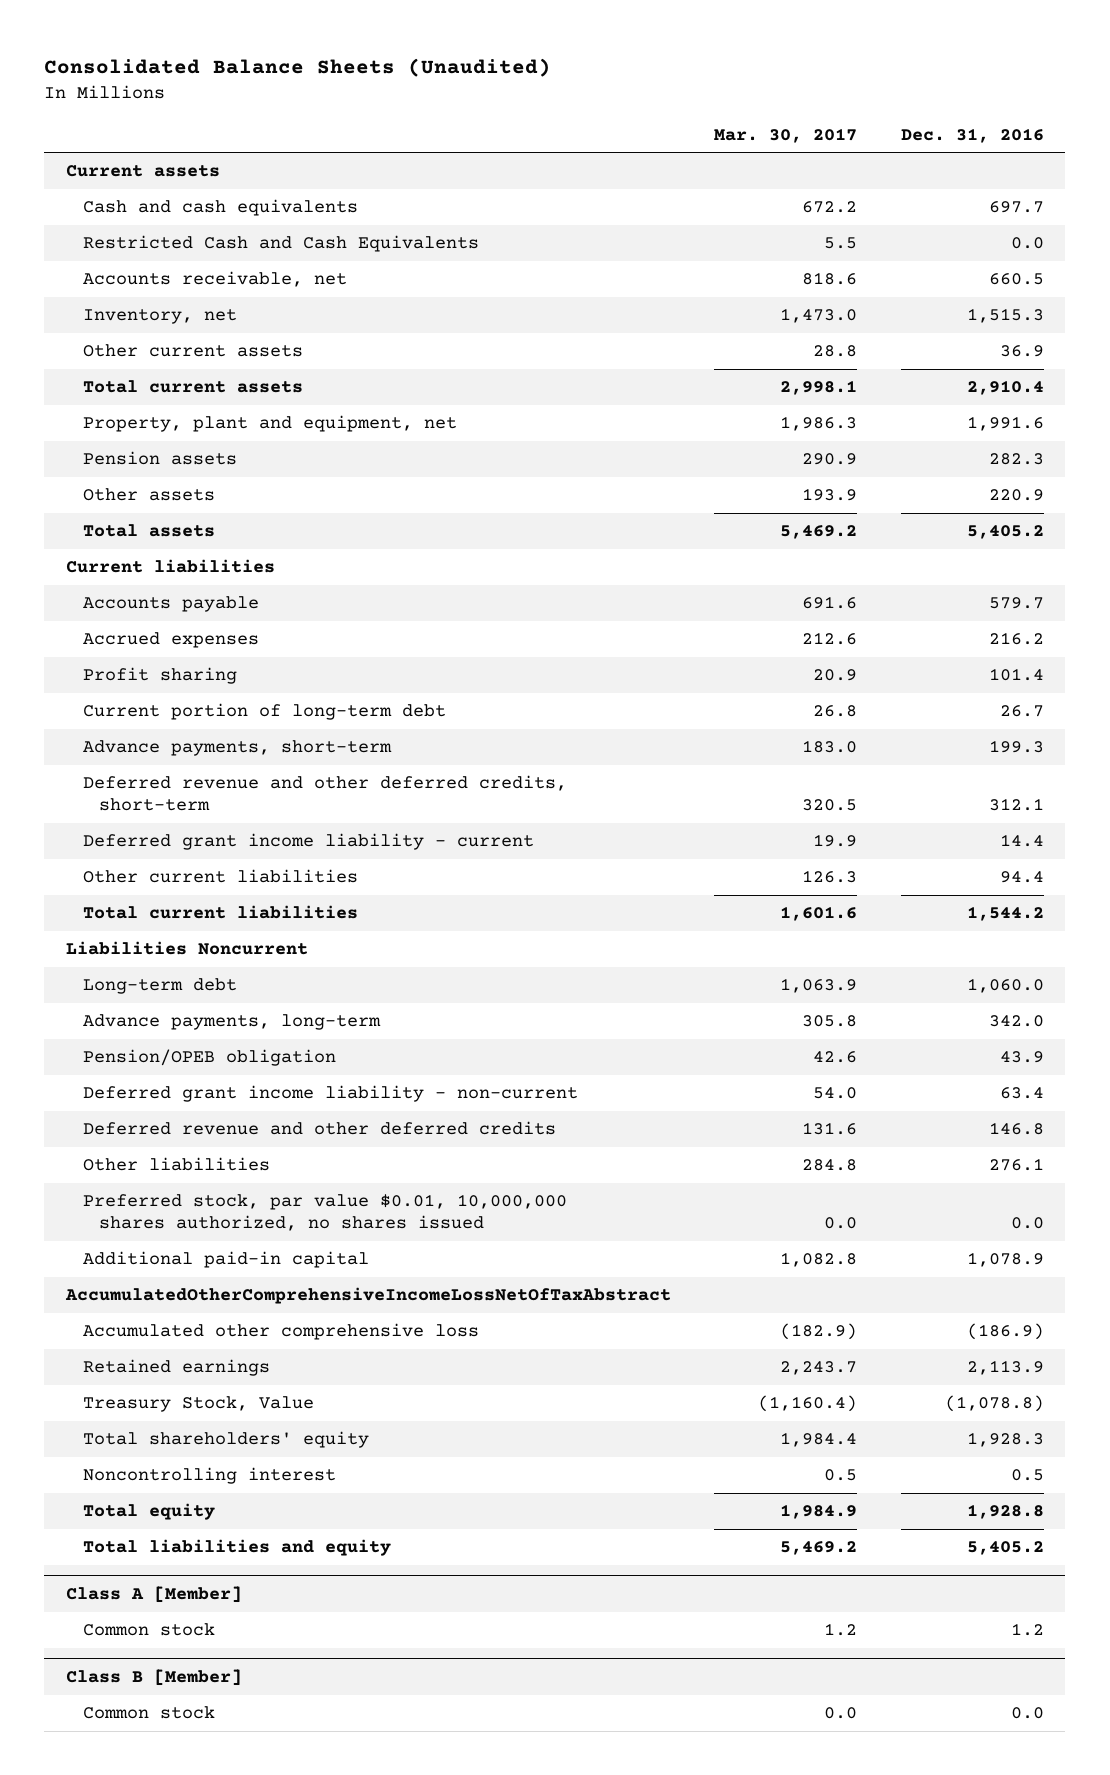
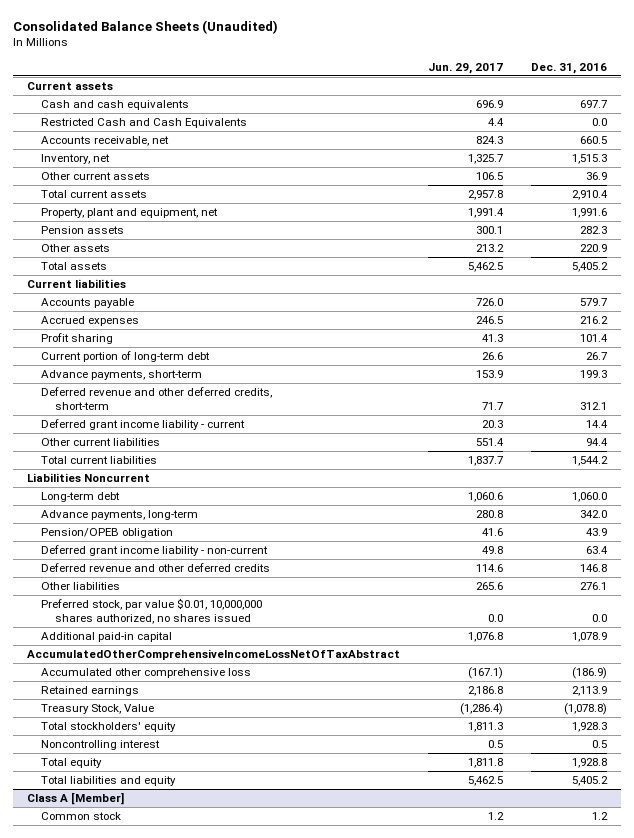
[714,127,858,143] Mar. 30, 2017 -> none
none -> [427,62,503,74] Jun. 29, 2017
[82,1431,369,1449] Total shareholders' equity -> [40,721,176,732] Total stockholders' equity
[65,1669,242,1687] Class B [Member] -> none
[82,1706,215,1720] Common stock -> none

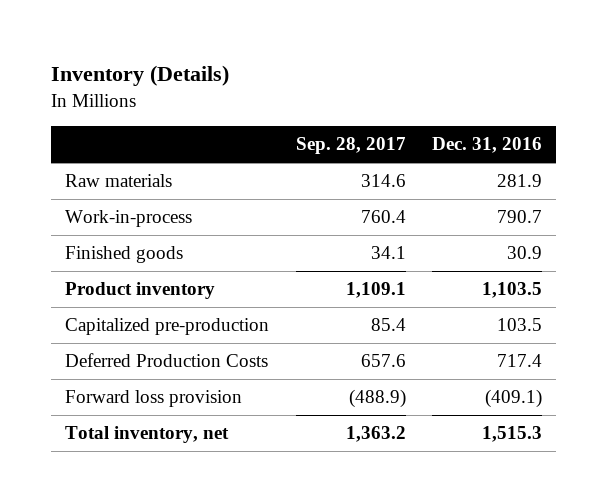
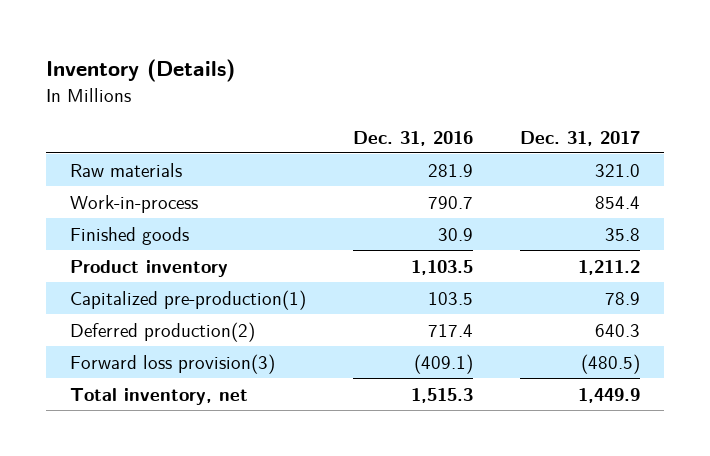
[295,137,406,155] Sep. 28, 2017 -> none
none -> [520,130,641,146] Dec. 31, 2017
[64,318,269,336] Capitalized pre-production -> [70,289,307,310] Capitalized pre-production(1)
[64,353,268,368] Deferred Production Costs -> [70,321,256,342] Deferred production(2)
[64,390,242,408] Forward loss provision -> [70,353,276,374] Forward loss provision(3)

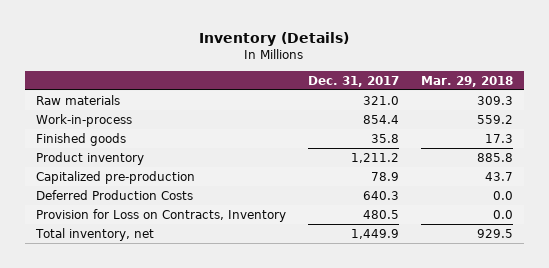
[353,130,474,146] Dec. 31, 2016 -> none
none -> [420,75,513,87] Mar. 29, 2018
[70,353,276,374] Forward loss provision(3) -> none
[70,289,307,310] Capitalized pre-production(1) -> [35,170,195,184] Capitalized pre-production
[70,321,256,342] Deferred production(2) -> [35,189,193,200] Deferred Production Costs
none -> [35,208,286,222] Provision for Loss on Contracts, Inventory

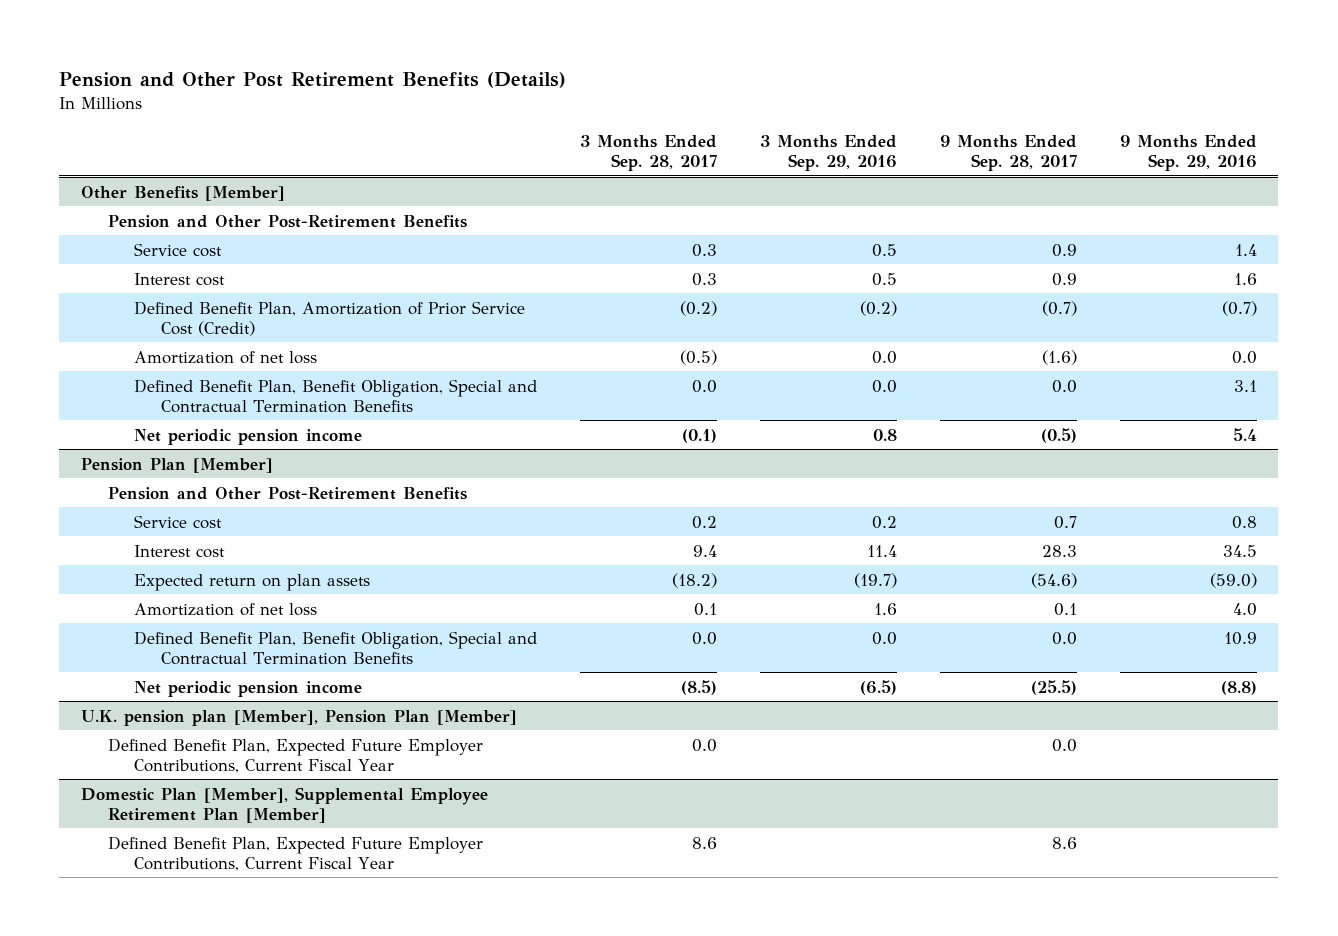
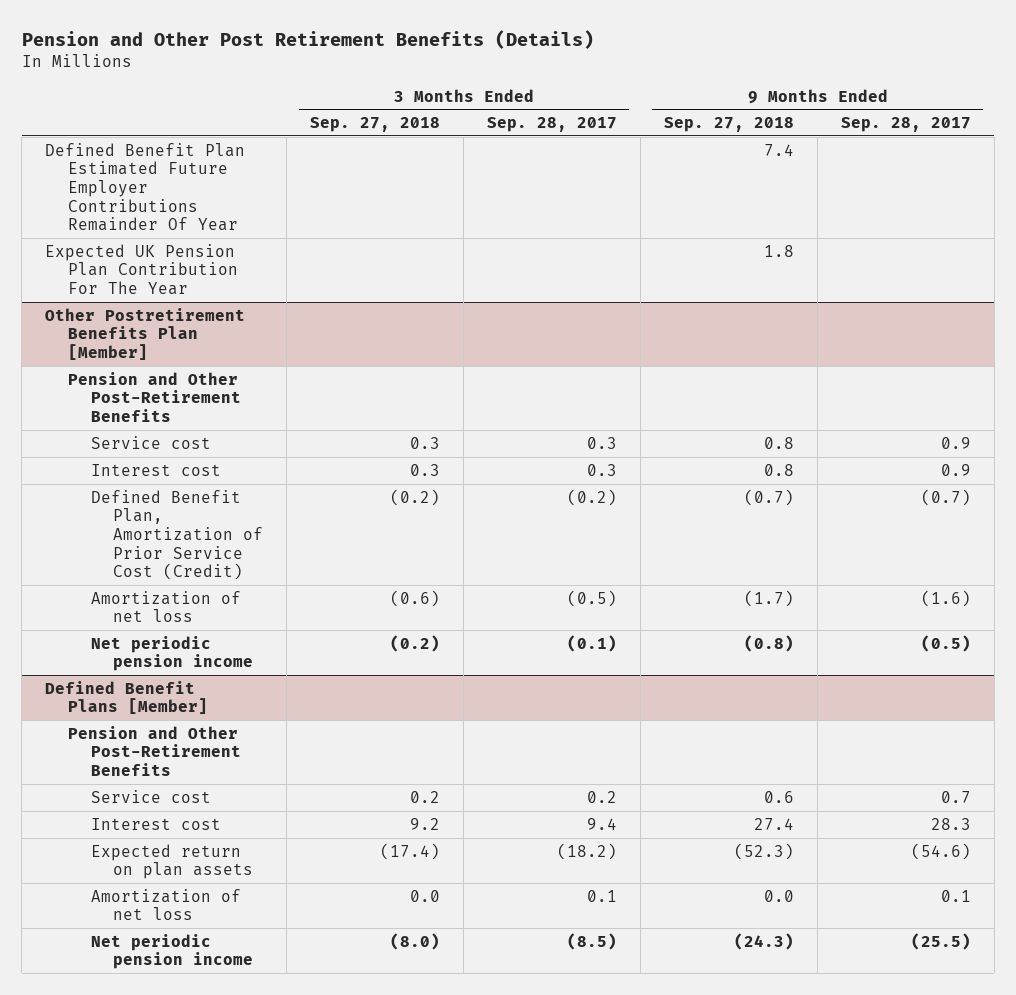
[760,135,898,172] 3 Months Ended Sep. 29, 2016 -> none
[1119,135,1257,172] 9 Months Ended Sep. 29, 2016 -> none
none -> [310,117,441,133] Sep. 27, 2018
none -> [664,117,795,133] Sep. 27, 2018
none -> [45,142,246,232] Defined Benefit Plan Estimated Future Employer Contributions Remainder Of Year
none -> [45,243,238,296] Expected UK Pension Plan Contribution For The Year
[80,185,285,201] Other Benefits [Member] -> [45,307,246,361] Other Postretirement Benefits Plan [Member]
[134,378,538,413] Defined Benefit Plan, Benefit Obligation, Special and Contractual Termination Benefits -> none
[80,457,273,473] Pension Plan [Member] -> [45,680,208,715] Defined Benefit Plans [Member]
[134,630,538,665] Defined Benefit Plan, Benefit Obligation, Special and Contractual Termination Benefits -> none
[80,709,517,726] U.K. pension plan [Member], Pension Plan [Member] -> none
[107,737,483,773] Defined Benefit Plan, Expected Future Employer Contributions, Current Fiscal Year -> none
[80,786,488,823] Domestic Plan [Member], Supplemental Employee Retirement Plan [Member] -> none
[107,835,483,871] Defined Benefit Plan, Expected Future Employer Contributions, Current Fiscal Year -> none

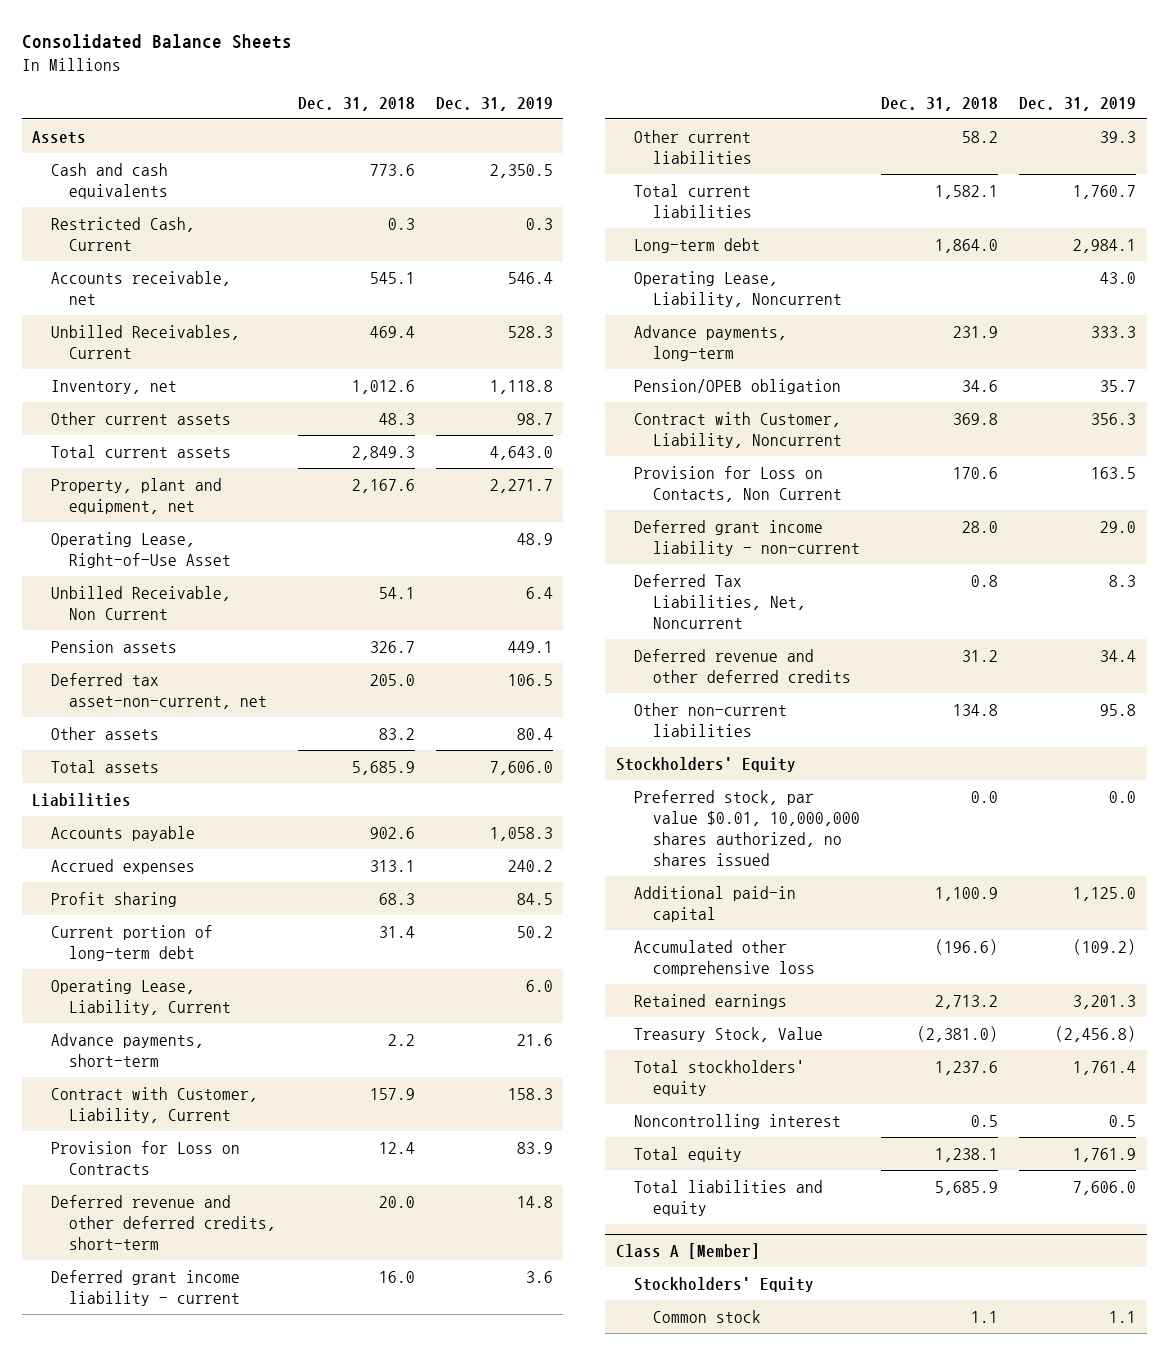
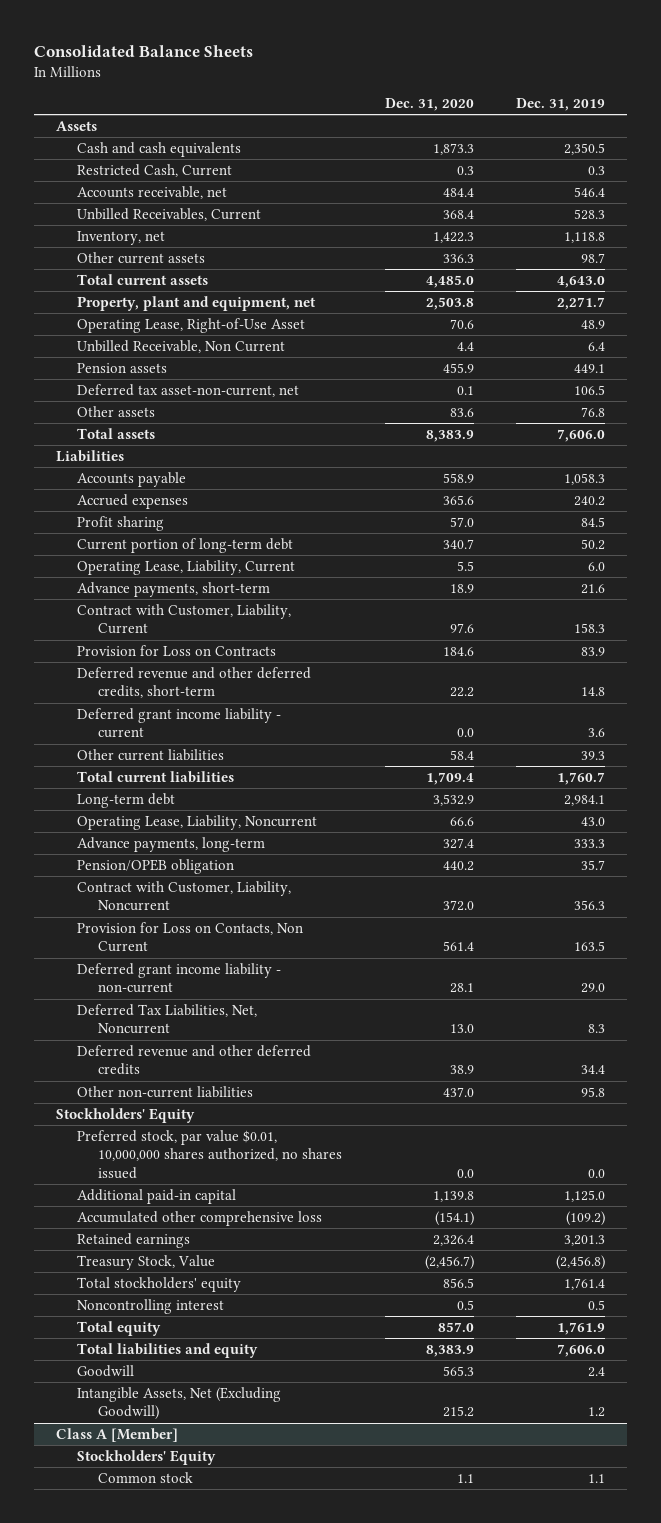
[297,96,415,111] Dec. 31, 2018 -> none
none -> [384,97,474,111] Dec. 31, 2020
[516,727,553,740] 80.4 -> [581,406,606,417] 76.8
none -> [76,1364,134,1377] Goodwill
none -> [76,1386,281,1421] Intangible Assets, Net (Excluding Goodwill)

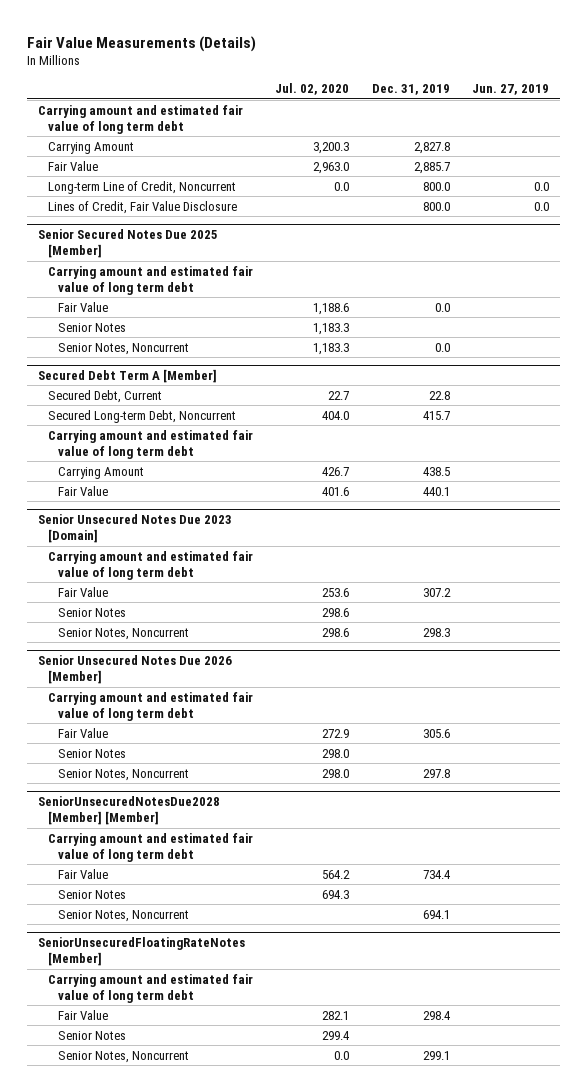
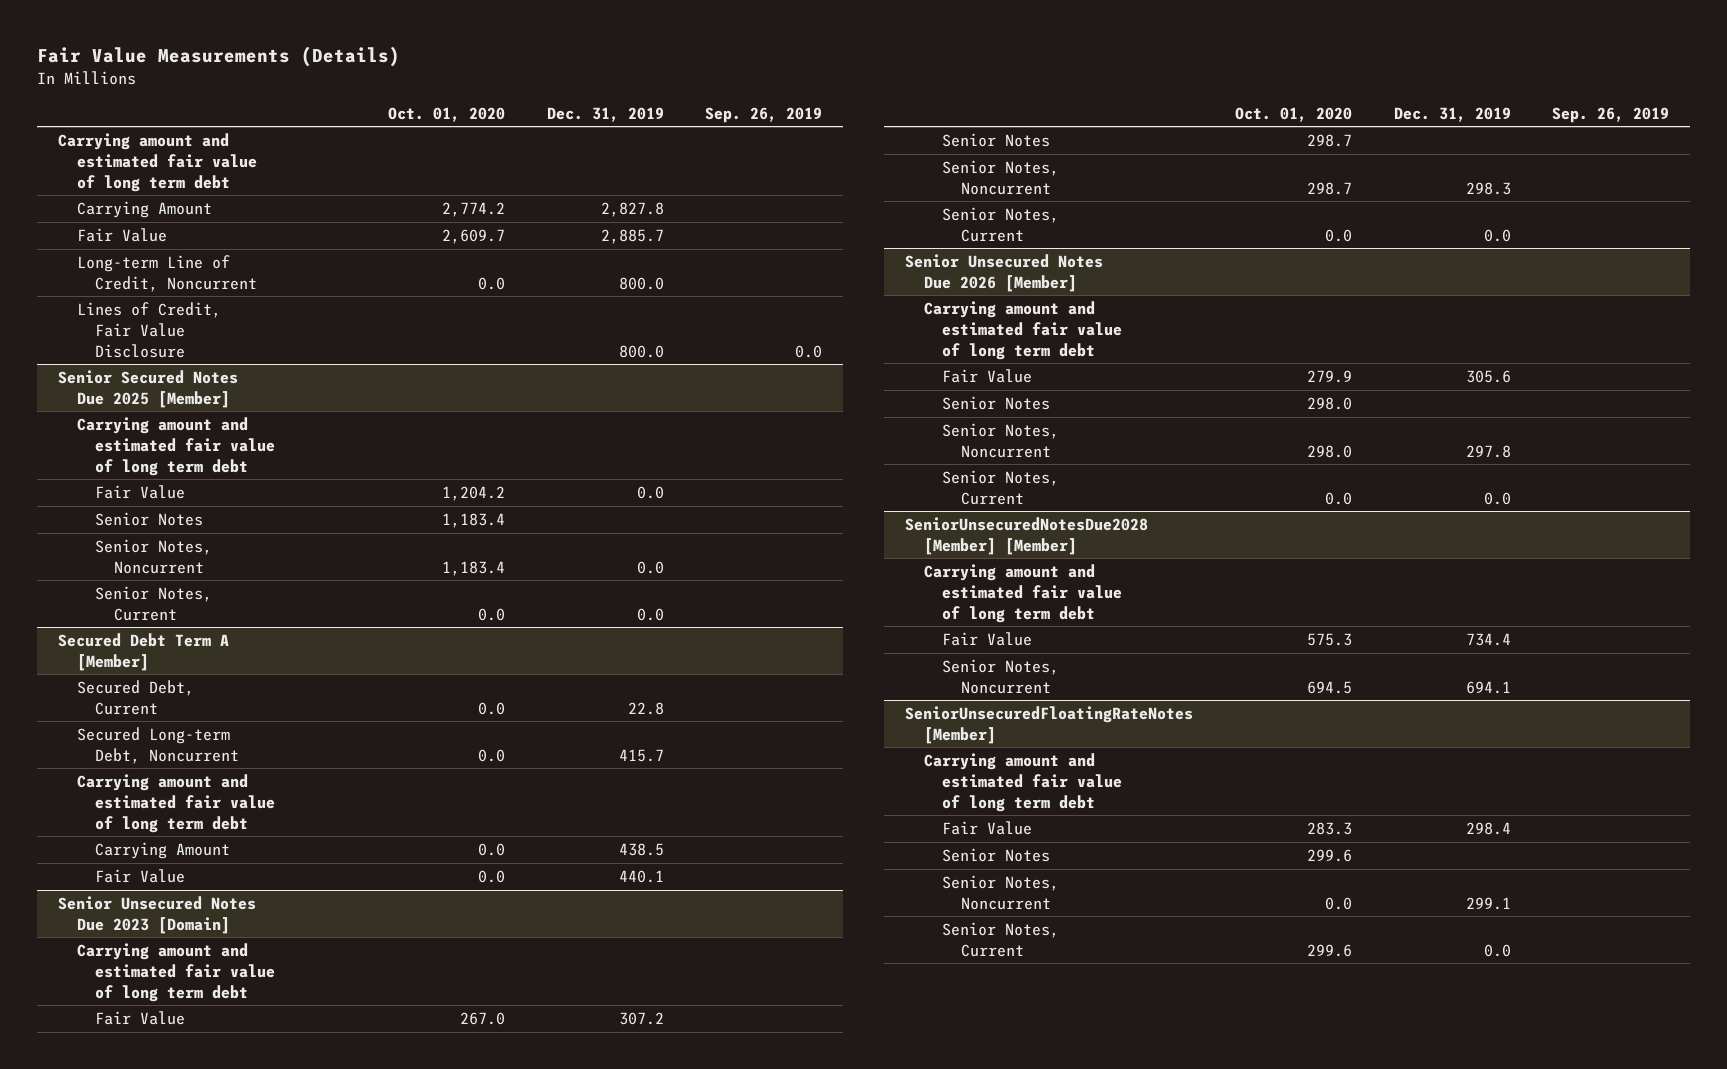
[275,83,350,96] Jul. 02, 2020 -> none
[471,84,549,96] Jun. 27, 2019 -> none
none -> [387,106,505,122] Oct. 01, 2020
none -> [705,106,823,123] Sep. 26, 2019
none -> [95,585,213,621] Senior Notes, Current
none -> [942,206,1060,242] Senior Notes, Current
none -> [942,469,1060,505] Senior Notes, Current
[57,889,126,899] Senior Notes -> none
none -> [942,921,1060,957] Senior Notes, Current

